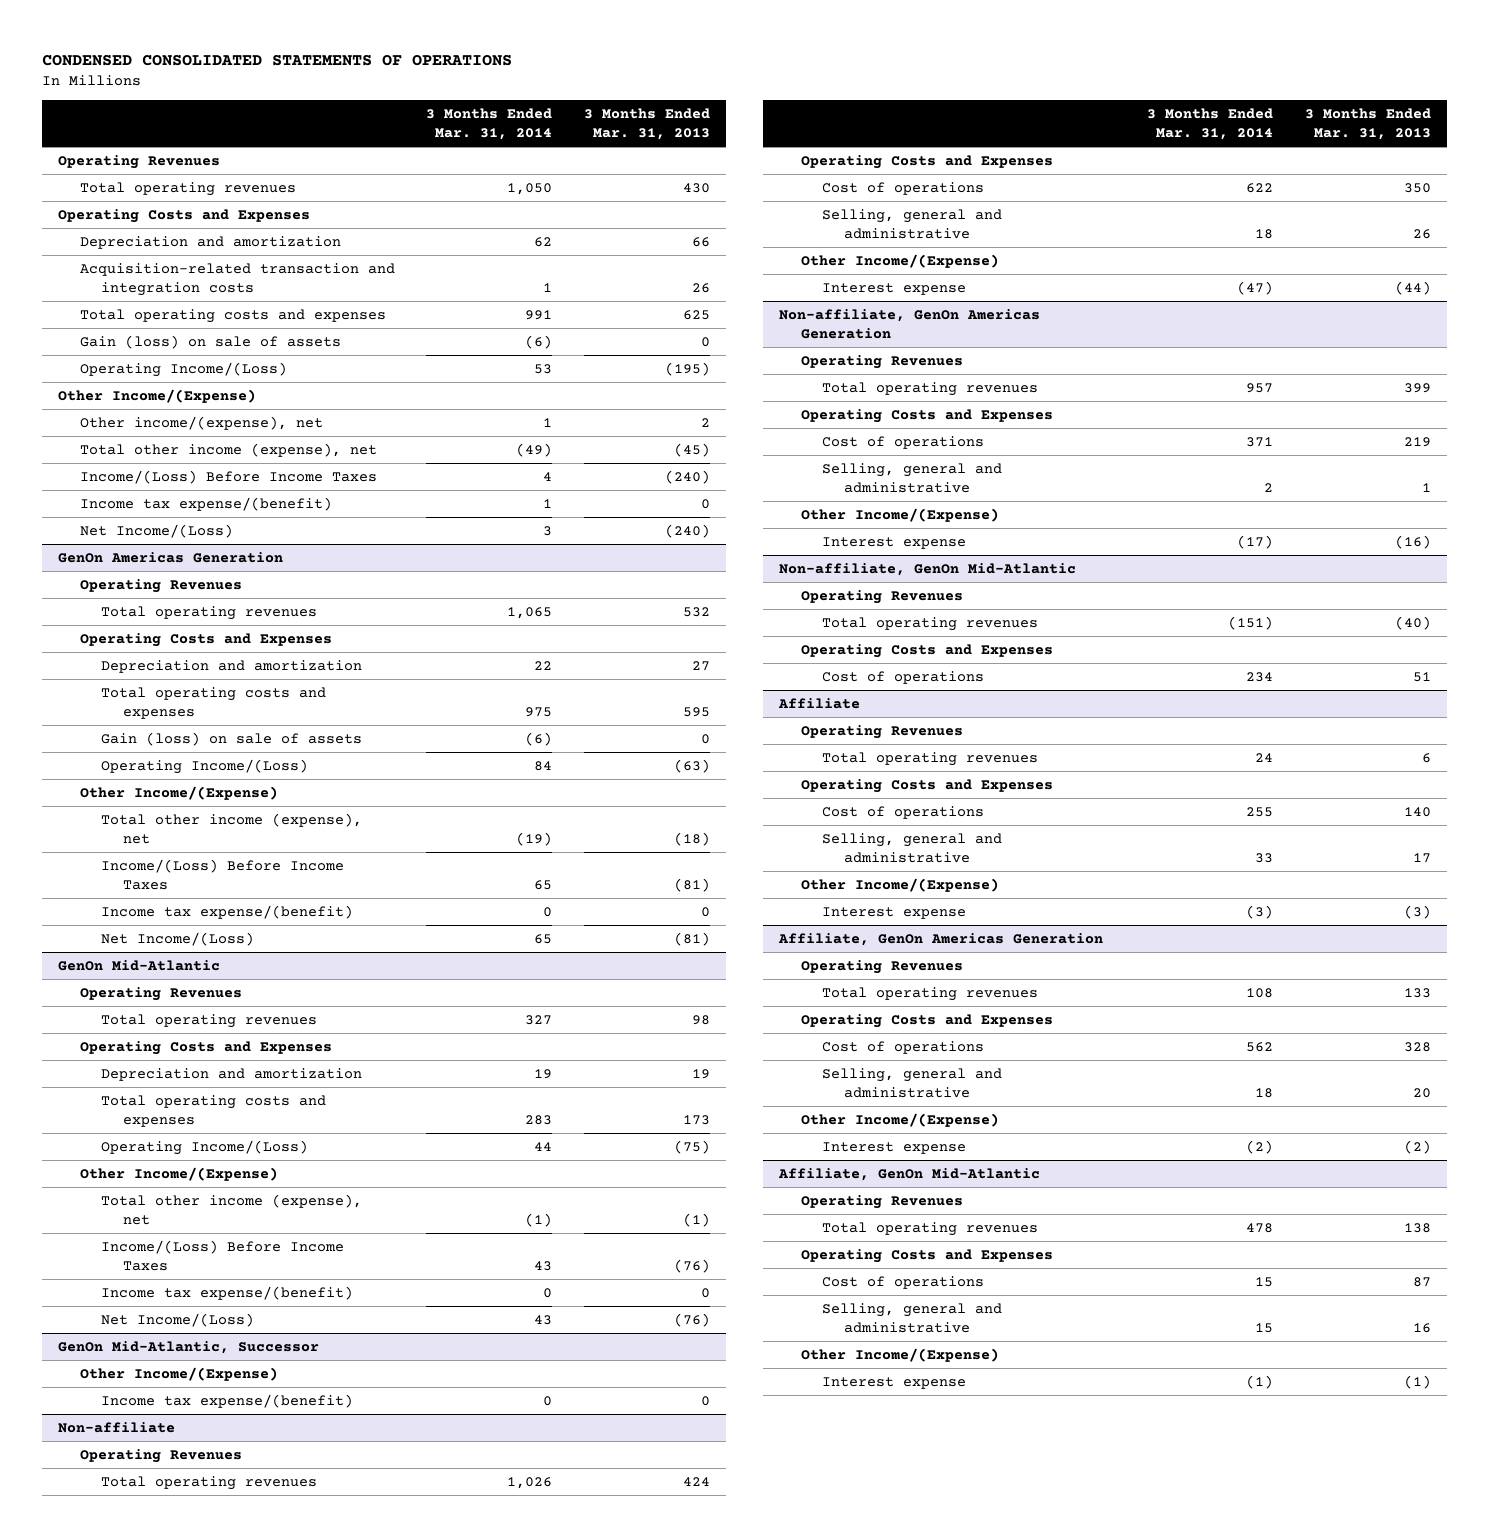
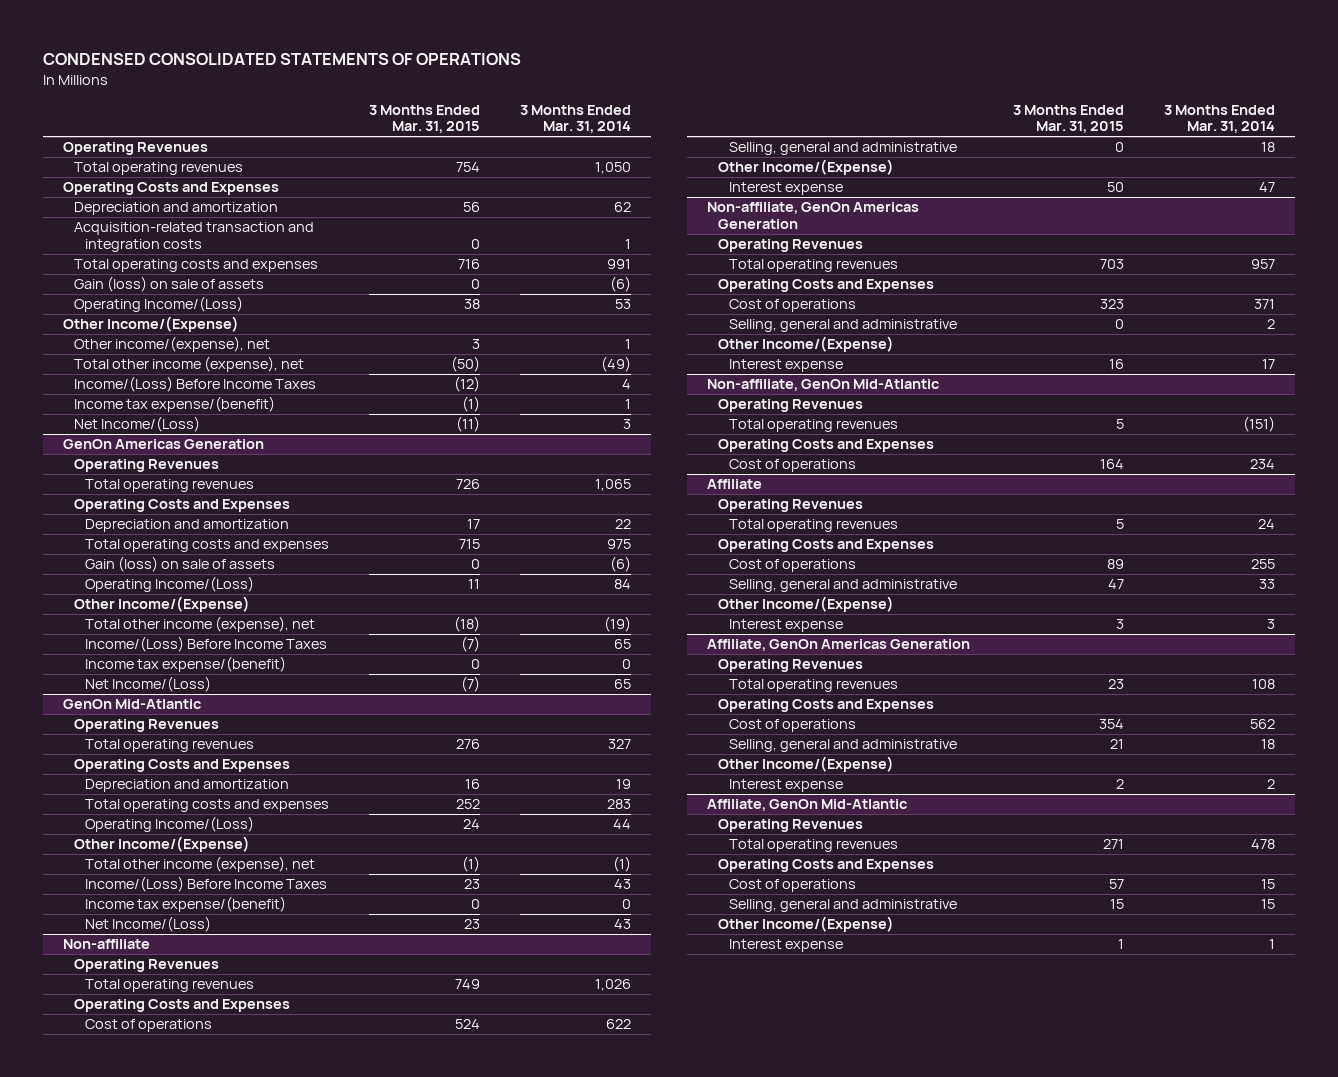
[583,108,710,141] 3 Months Ended Mar. 31, 2013 -> none
none -> [368,104,480,134] 3 Months Ended Mar. 31, 2015
[57,1340,319,1354] GenOn Mid-Atlantic, Successor -> none
[79,1366,278,1381] Other Income/(Expense) -> none
[101,1393,354,1408] Income tax expense/(benefit) -> none
[1237,280,1274,295] (47) -> [1258,182,1275,193] 47
[1237,534,1274,549] (17) -> [1261,359,1275,370] 17
[1246,904,1274,919] (3) -> [1266,619,1275,630] 3
[1246,1139,1274,1154] (2) -> [1266,779,1275,790] 2
[1246,1374,1274,1389] (1) -> [1268,939,1275,950] 1

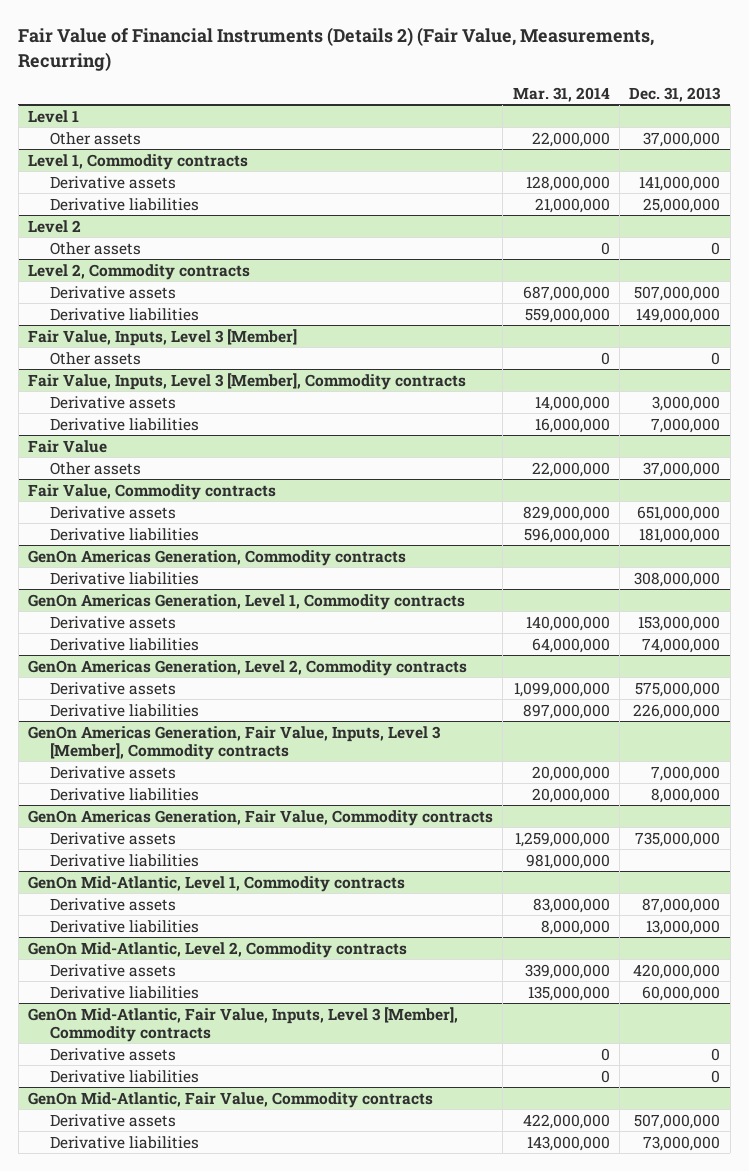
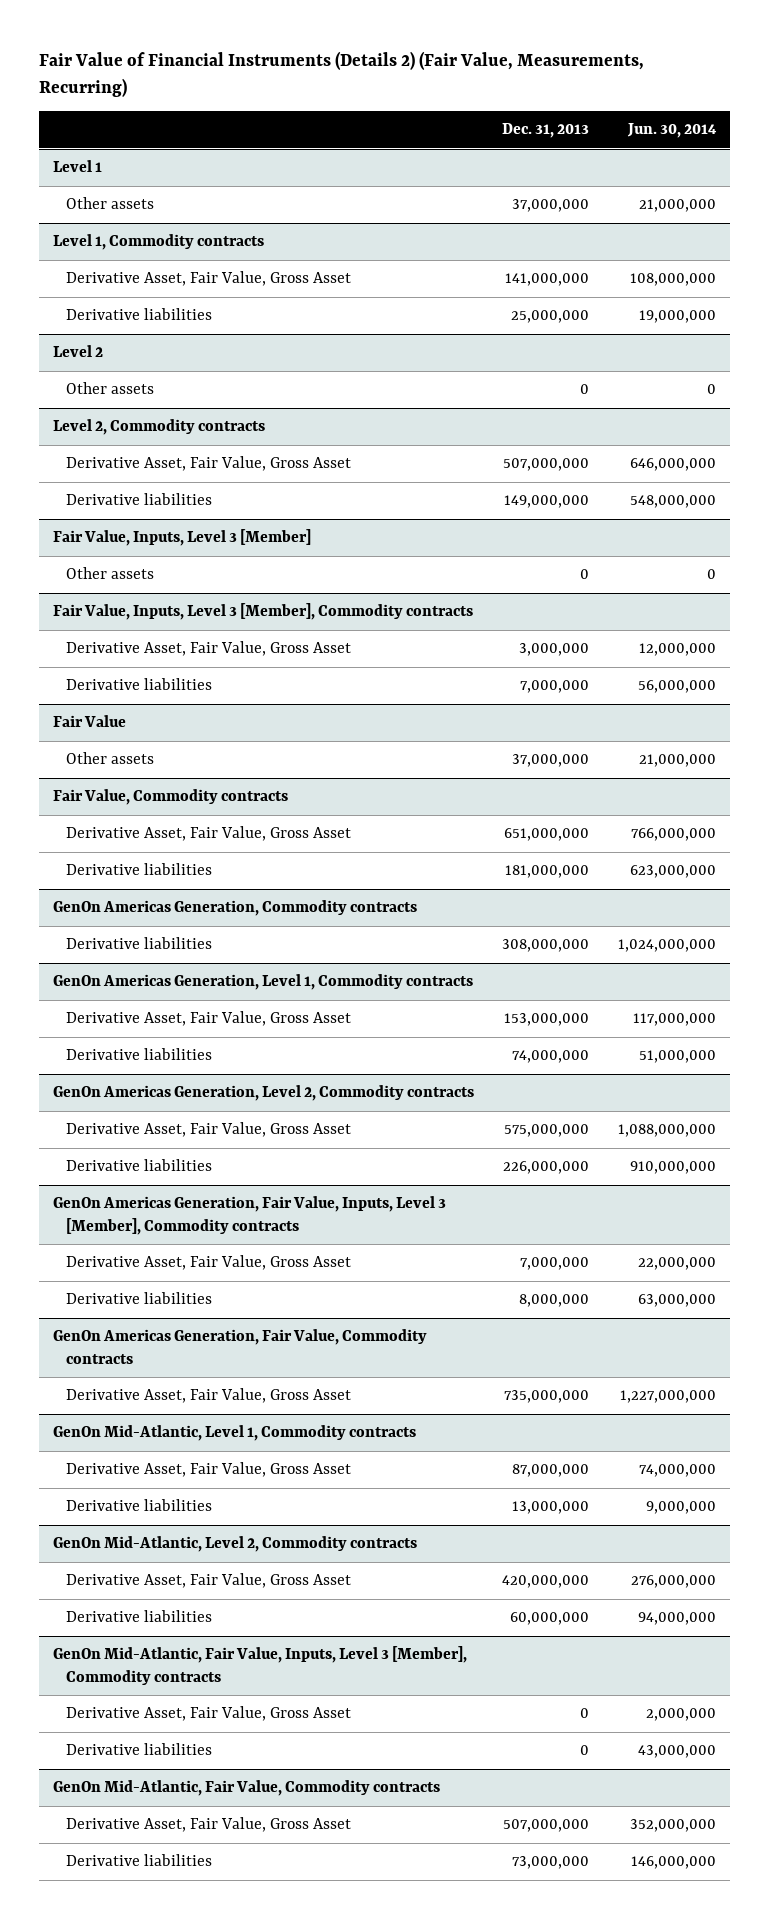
[512,86,610,102] Mar. 31, 2014 -> none
none -> [626,123,717,139] Jun. 30, 2014
[49,175,176,189] Derivative assets -> [65,271,351,287] Derivative Asset, Fair Value, Gross Asset
[49,285,176,299] Derivative assets -> [65,456,351,472] Derivative Asset, Fair Value, Gross Asset
[49,395,176,409] Derivative assets -> [65,641,351,657] Derivative Asset, Fair Value, Gross Asset
[49,505,176,519] Derivative assets -> [65,826,351,842] Derivative Asset, Fair Value, Gross Asset
[49,615,176,629] Derivative assets -> [65,1011,351,1027] Derivative Asset, Fair Value, Gross Asset
[49,681,176,695] Derivative assets -> [65,1122,351,1138] Derivative Asset, Fair Value, Gross Asset
[49,765,176,779] Derivative assets -> [65,1255,351,1271] Derivative Asset, Fair Value, Gross Asset
[49,853,199,867] Derivative liabilities -> none
[49,831,176,845] Derivative assets -> [65,1388,351,1404] Derivative Asset, Fair Value, Gross Asset
[49,897,176,911] Derivative assets -> [65,1462,351,1478] Derivative Asset, Fair Value, Gross Asset
[49,963,176,977] Derivative assets -> [65,1573,351,1589] Derivative Asset, Fair Value, Gross Asset
[49,1047,176,1061] Derivative assets -> [65,1706,351,1722] Derivative Asset, Fair Value, Gross Asset
[49,1113,176,1127] Derivative assets -> [65,1817,351,1833] Derivative Asset, Fair Value, Gross Asset

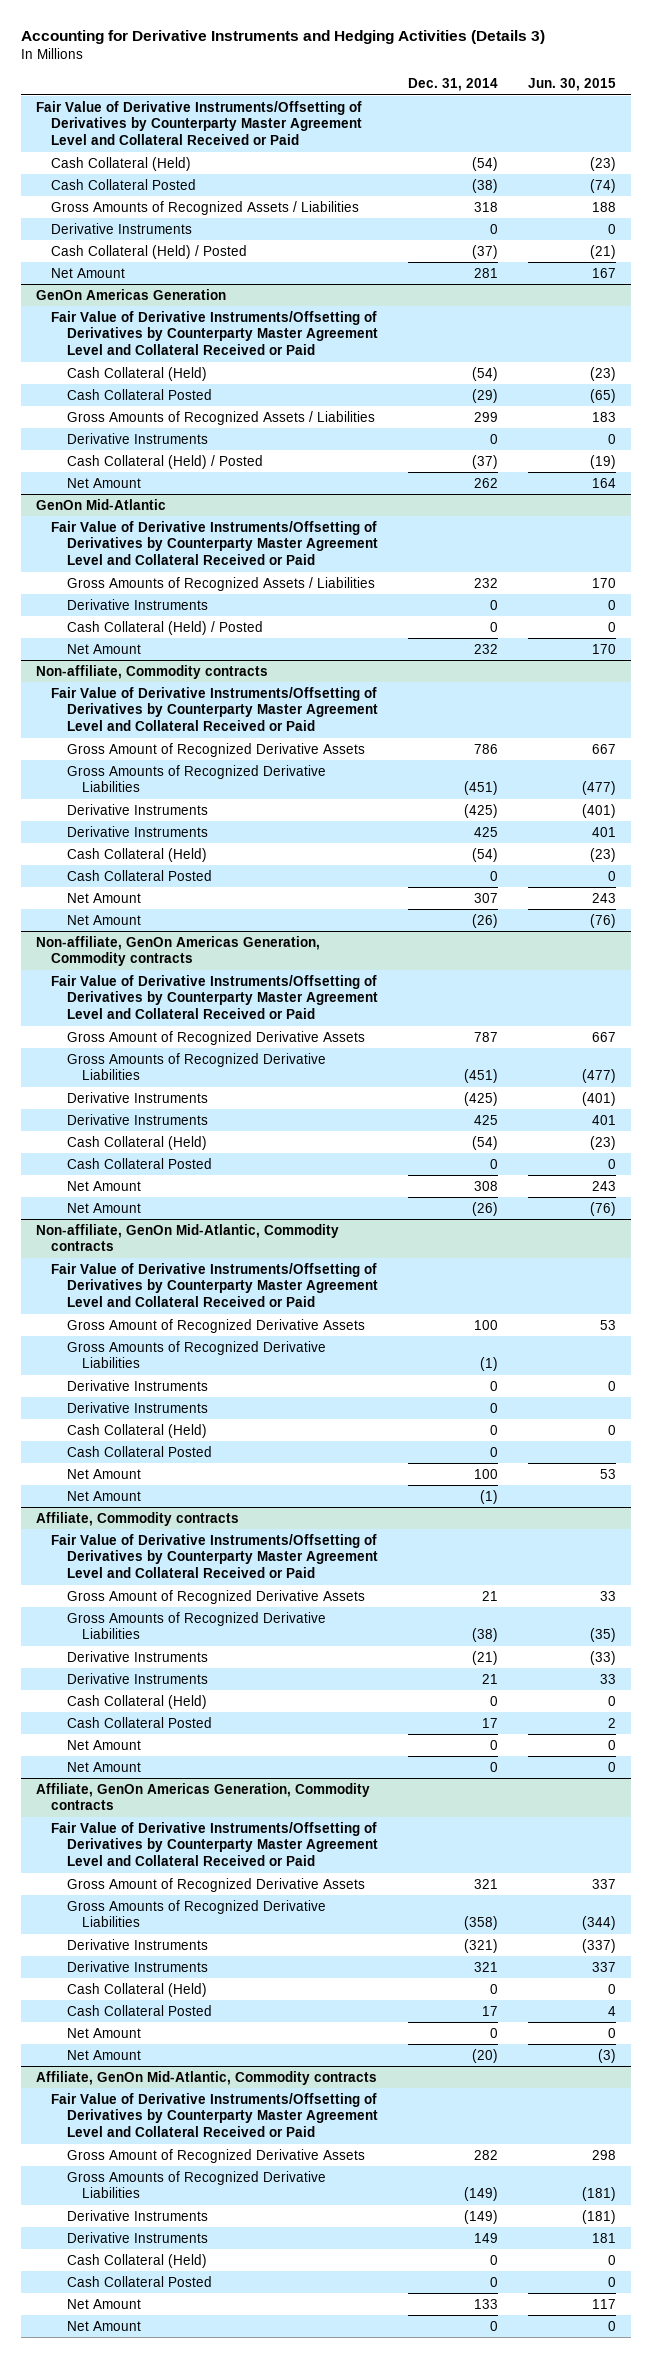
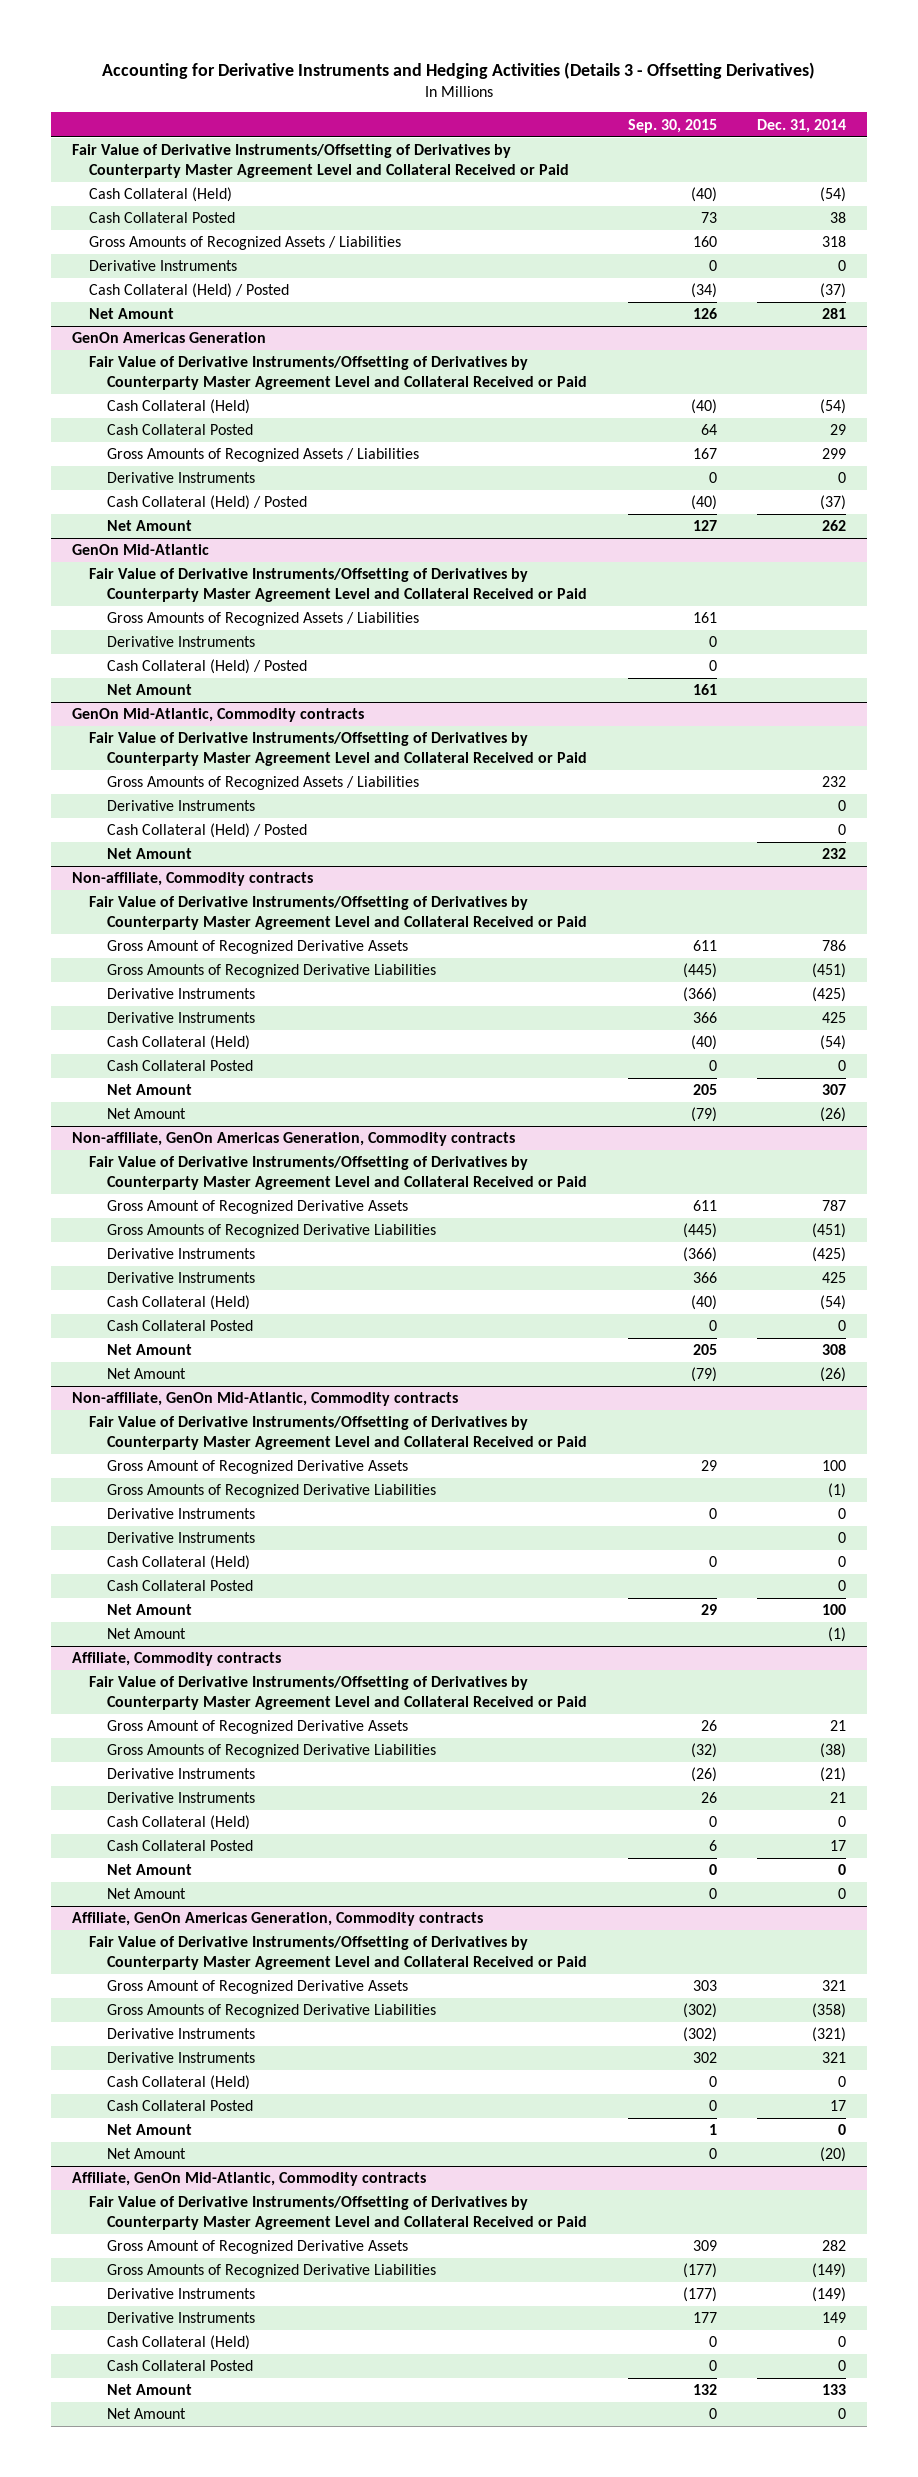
[20,30,545,45] Accounting for Derivative Instruments and Hedging Activities (Details 3) -> [101,61,815,79] Accounting for Derivative Instruments and Hedging Activities (Details 3 - Offsetting Derivatives)
[528,78,617,92] Jun. 30, 2015 -> none
none -> [627,118,717,133] Sep. 30, 2015
[472,178,499,193] (38) -> [830,212,847,224] 38
[472,388,499,403] (29) -> [830,424,847,436] 29
none -> [107,612,420,627] Gross Amounts of Recognized Assets / Liabilities
none -> [107,636,256,648] Derivative Instruments
none -> [107,659,308,675] Cash Collateral (Held) / Posted
none -> [107,684,193,696] Net Amount
none -> [71,708,364,723] GenOn Mid-Atlantic, Commodity contracts
none -> [89,732,588,766] Fair Value of Derivative Instruments/Offsetting of Derivatives by Counterparty Master Agreement Level and Collateral Received or Paid

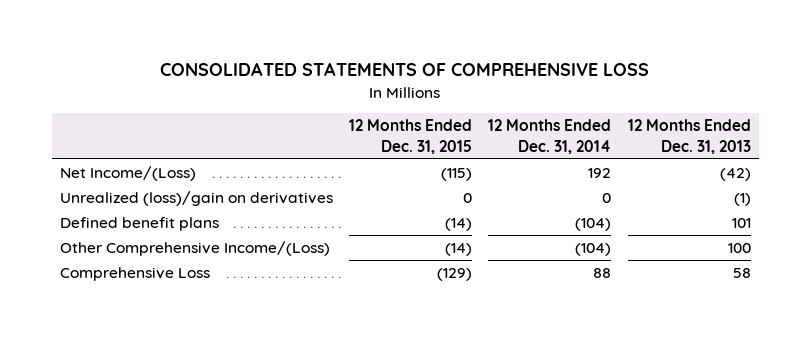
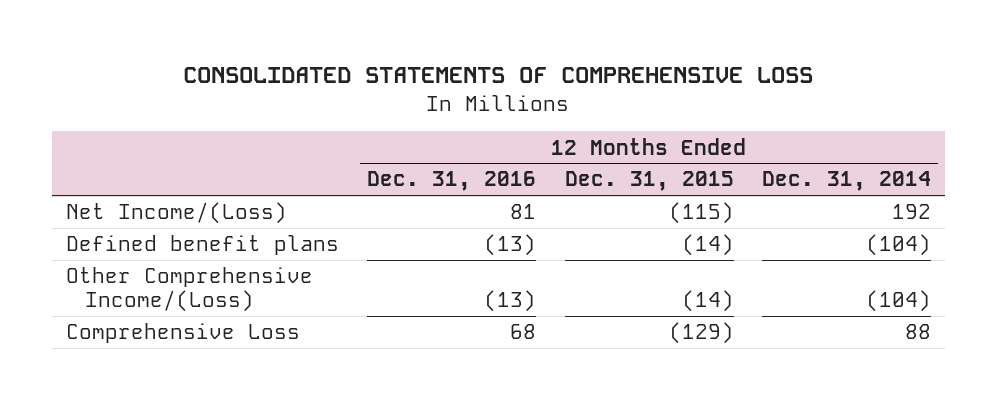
[627,119,751,154] 12 Months Ended Dec. 31, 2013 -> none
none -> [367,171,537,192] Dec. 31, 2016
[60,191,334,207] Unrealized (loss)/gain on derivatives -> none

